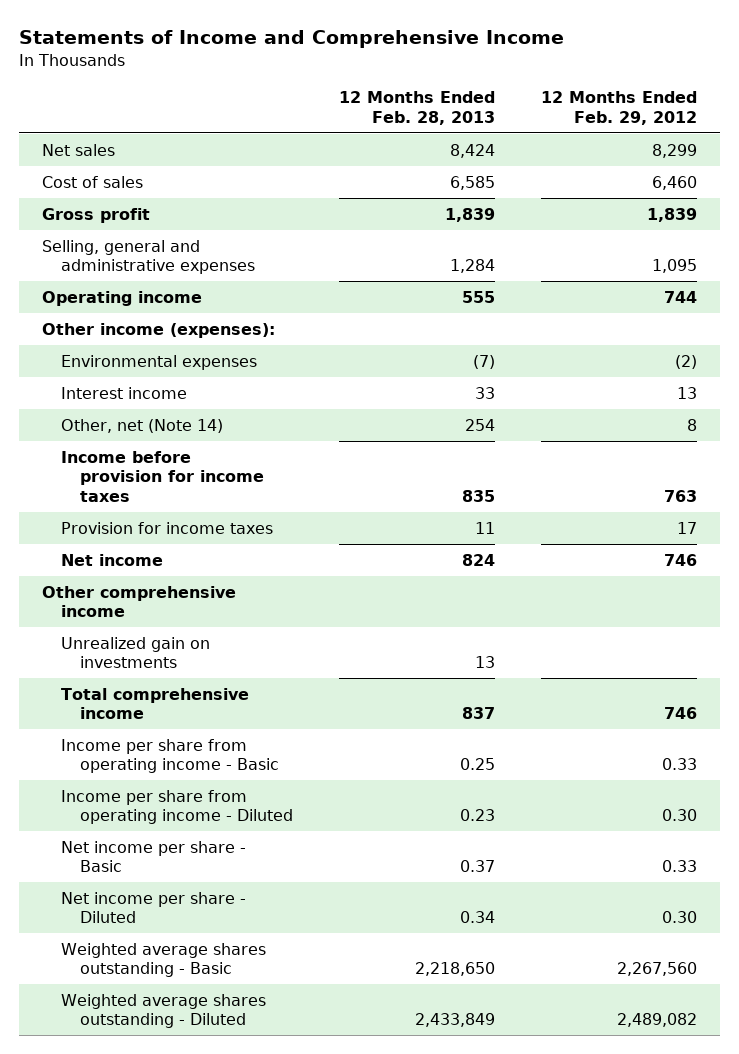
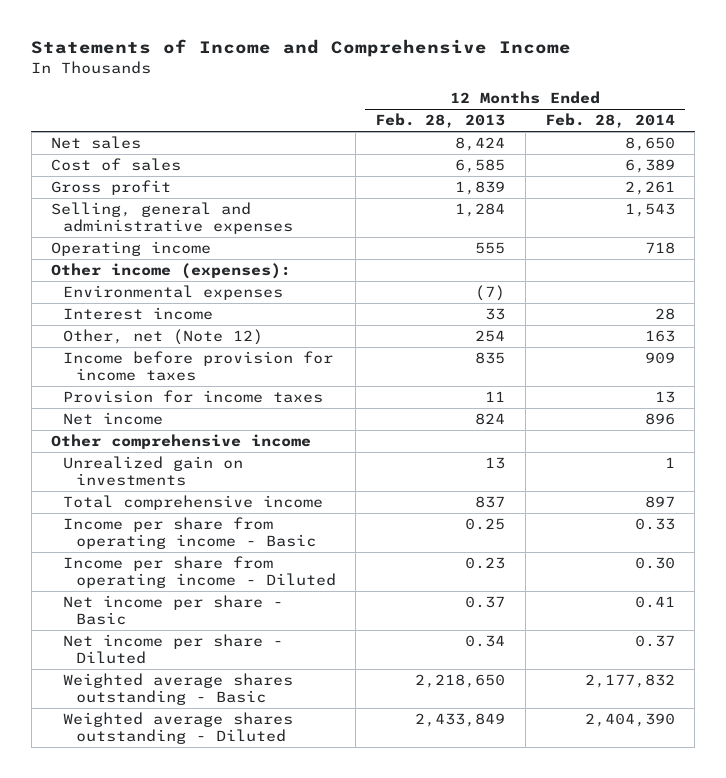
[540,91,697,125] 12 Months Ended Feb. 29, 2012 -> none
none -> [544,113,675,129] Feb. 28, 2014
[61,418,224,433] Other, net (Note 14) -> [63,329,264,346] Other, net (Note 12)

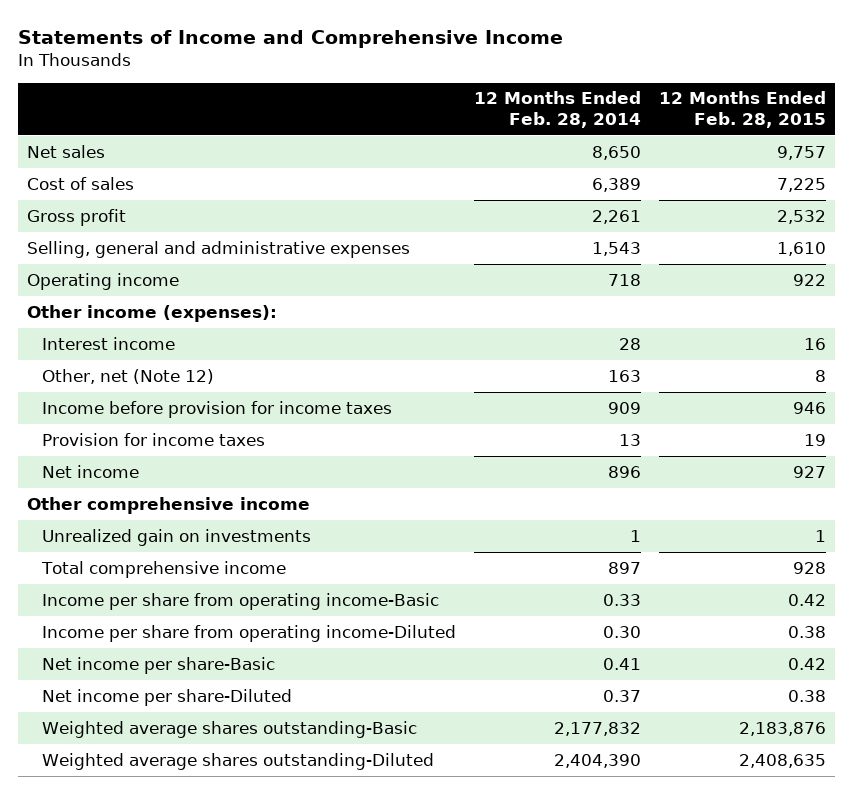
[375,113,506,129] Feb. 28, 2013 -> none
none -> [658,91,826,129] 12 Months Ended Feb. 28, 2015
[63,285,284,301] Environmental expenses -> none
[63,517,316,550] Income per share from operating income - Basic -> [41,592,439,610] Income per share from operating income-Basic
[63,556,336,589] Income per share from operating income - Diluted -> [41,624,456,642] Income per share from operating income-Diluted
[63,595,284,626] Net income per share - Basic -> [41,656,275,674] Net income per share-Basic
[63,634,284,665] Net income per share - Diluted -> [41,688,292,706] Net income per share-Diluted
[63,673,294,706] Weighted average shares outstanding - Basic -> [41,720,417,738] Weighted average shares outstanding-Basic
[63,712,294,745] Weighted average shares outstanding - Diluted -> [41,752,434,770] Weighted average shares outstanding-Diluted

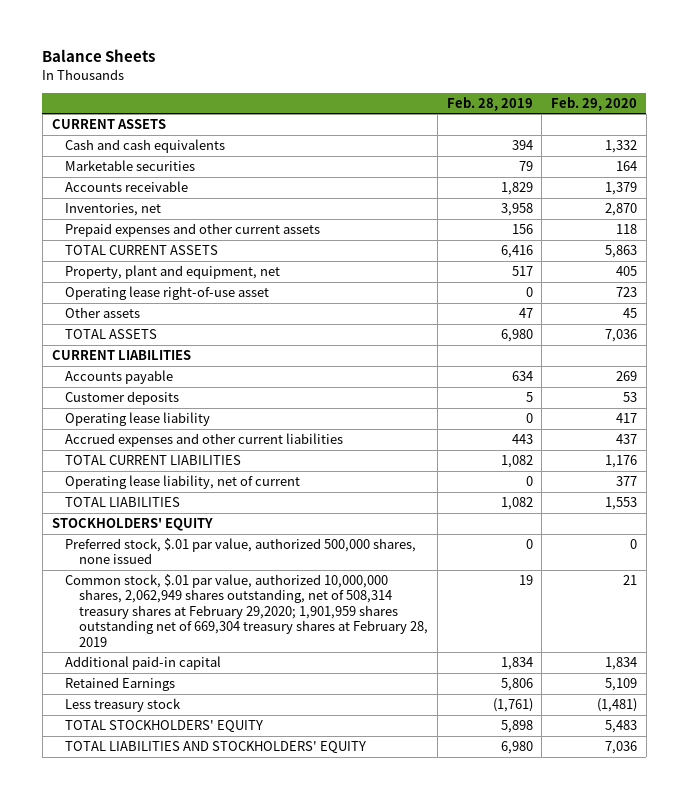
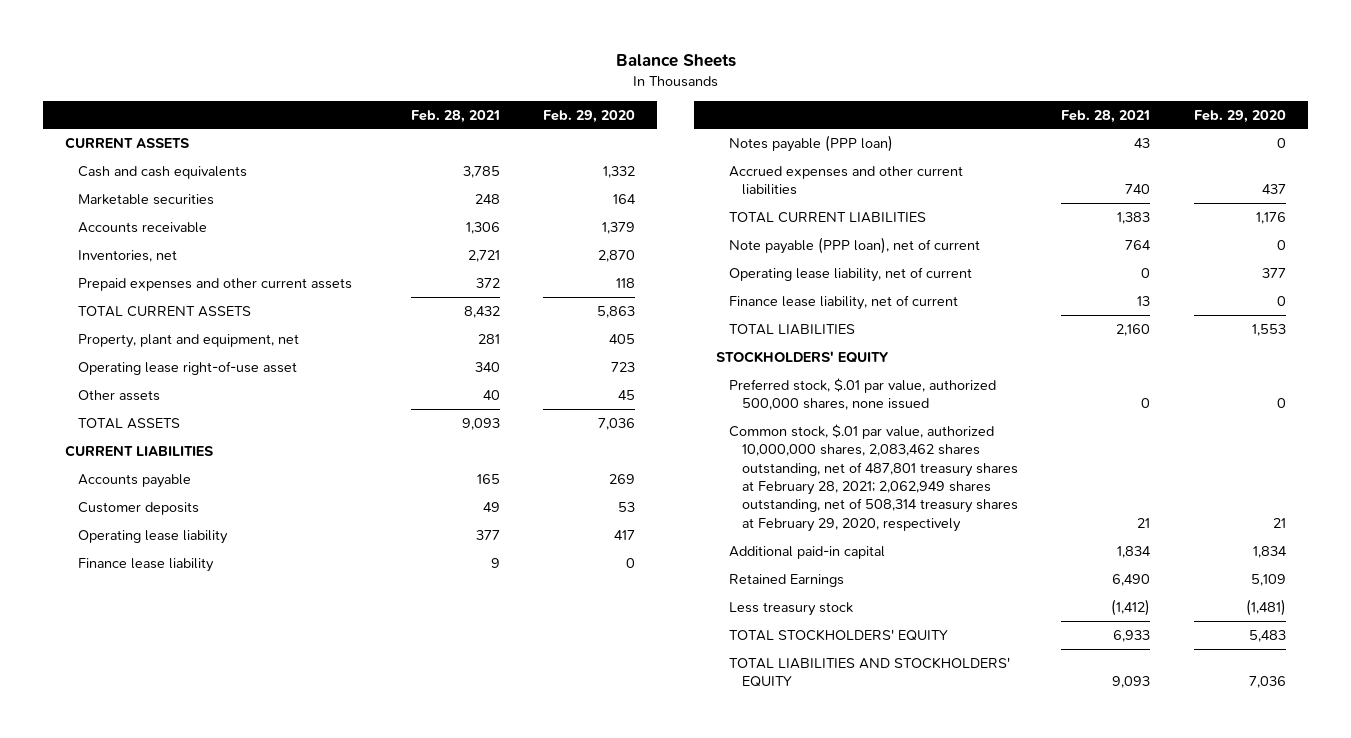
[446,96,533,111] Feb. 28, 2019 -> none
none -> [410,109,500,123] Feb. 28, 2021
none -> [77,557,214,572] Finance lease liability
none -> [728,134,893,152] Notes payable (PPP loan)
none -> [728,236,980,254] Note payable (PPP loan), net of current
none -> [728,294,958,310] Finance lease liability, net of current
[65,573,429,647] Common stock, $.01 par value, authorized 10,000,000 shares, 2,062,949 shares outstanding, net of 508,314 treasury shares at February 29,2020; 1,901,959 shares outstanding net of 669,304 treasury shares at February 28, 2019 -> [728,423,1018,532] Common stock, $.01 par value, authorized 10,000,000 shares, 2,083,462 shares outstanding, net of 487,801 treasury shares at February 28, 2021; 2,062,949 shares outstanding, net of 508,314 treasury shares at February 29, 2020, respectively

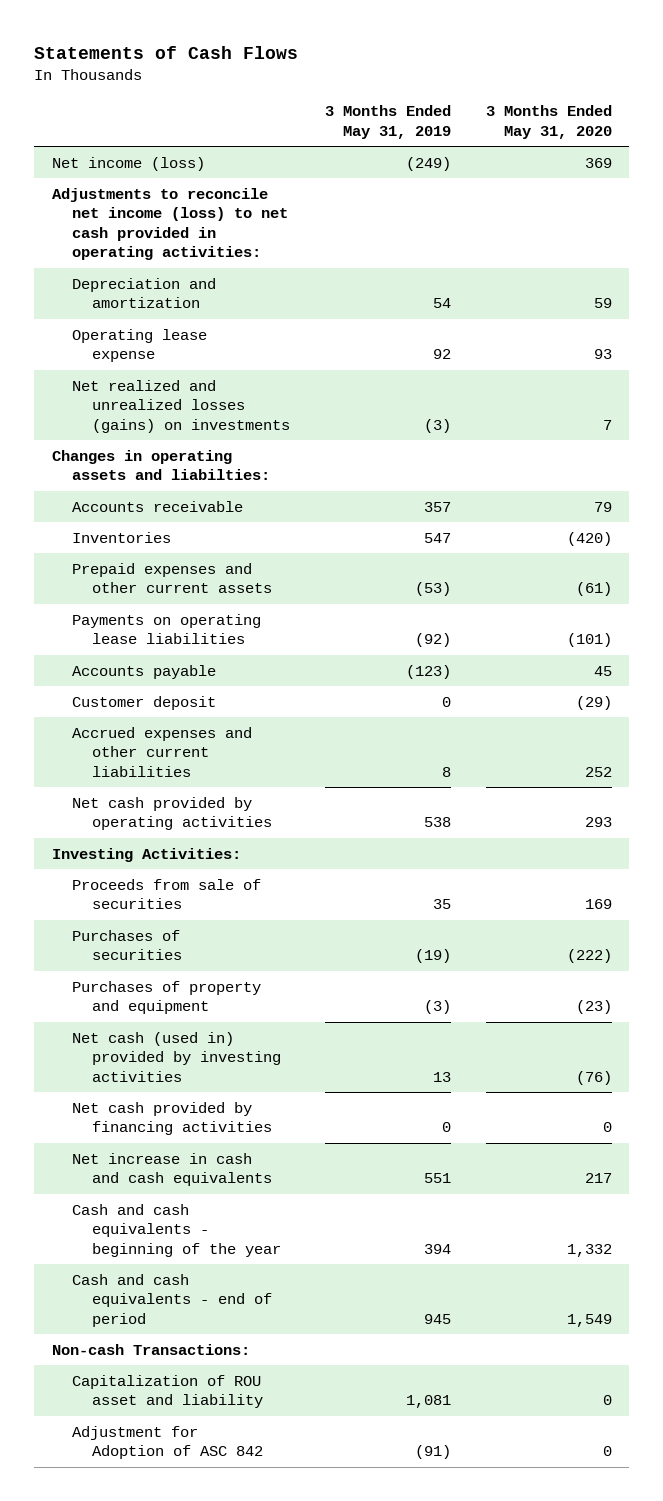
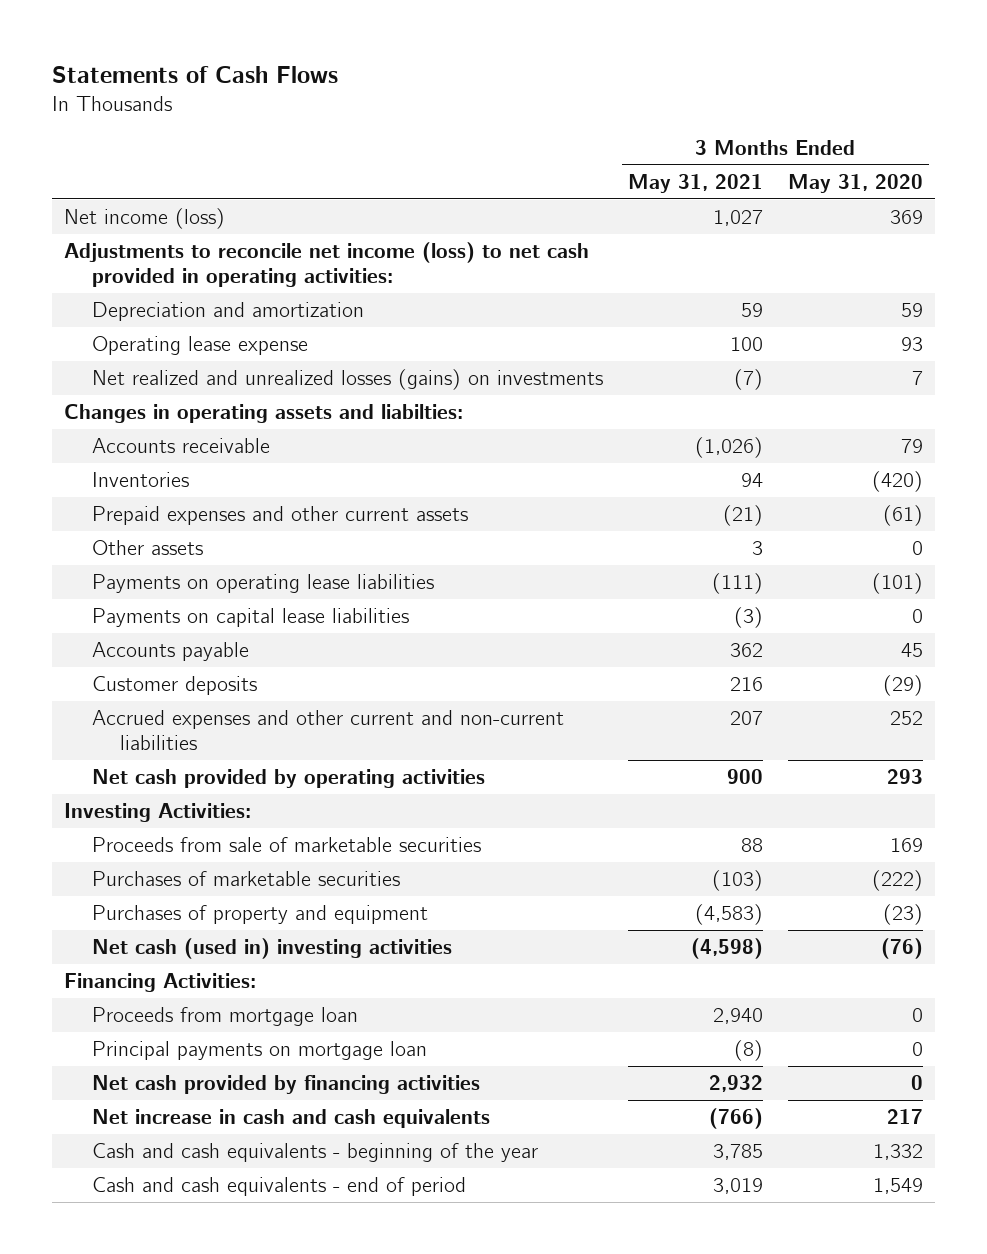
[325,105,452,139] 3 Months Ended May 31, 2019 -> none
none -> [628,173,764,193] May 31, 2021
none -> [92,539,204,555] Other assets
none -> [92,607,410,627] Payments on capital lease liabilities
[72,695,217,710] Customer deposit -> [92,675,258,695] Customer deposits
[72,726,253,777] Accrued expenses and other current liabilities -> [92,709,565,750] Accrued expenses and other current and non-current liabilities
[72,878,262,910] Proceeds from sale of securities -> [92,836,482,852] Proceeds from sale of marketable securities
[72,929,183,961] Purchases of securities -> [92,870,401,886] Purchases of marketable securities
[72,1031,282,1082] Net cash (used in) provided by investing activities -> [92,937,453,959] Net cash (used in) investing activities
none -> [64,972,257,992] Financing Activities:
none -> [92,1006,359,1026] Proceeds from mortgage loan
none -> [92,1040,428,1060] Principal payments on mortgage loan
[51,1343,250,1355] Non-cash Transactions: -> none
[72,1374,264,1409] Capitalization of ROU asset and liability -> none
[72,1425,264,1460] Adjustment for Adoption of ASC 842 -> none

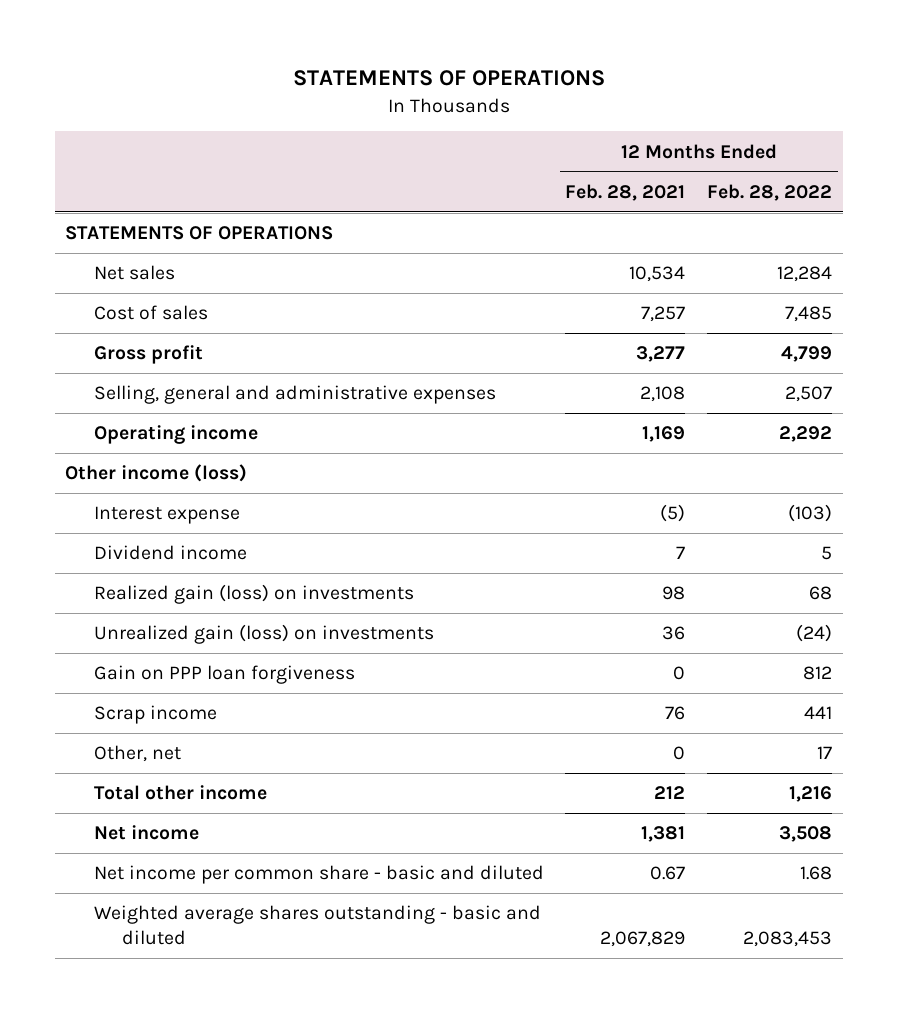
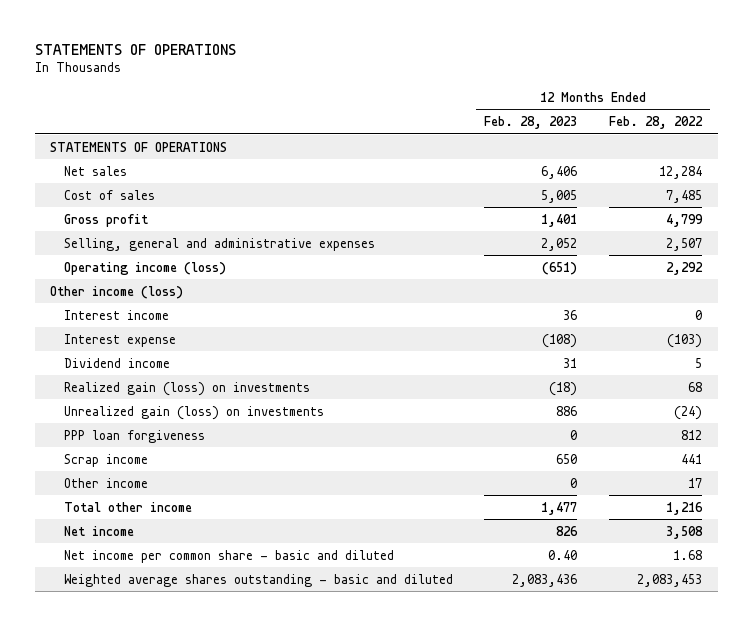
[565,183,686,201] Feb. 28, 2021 -> none
none -> [484,115,578,129] Feb. 28, 2023
[93,425,258,445] Operating income -> [63,261,226,275] Operating income (loss)
none -> [63,309,169,320] Interest income
[93,665,355,685] Gain on PPP loan forgiveness -> [63,429,205,443] PPP loan forgiveness
[93,745,181,763] Other, net -> [63,477,148,488] Other income

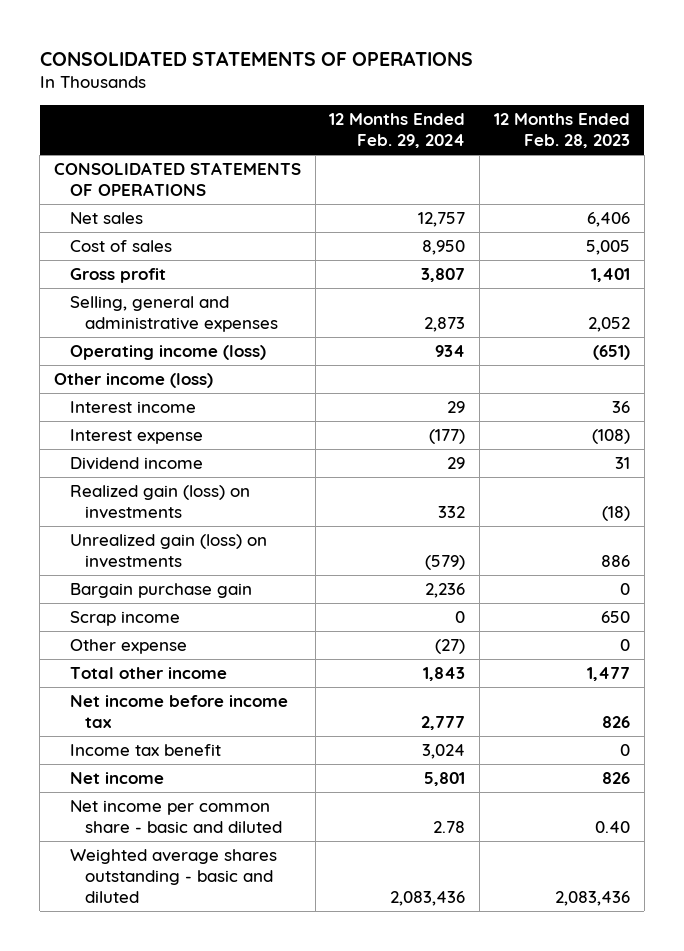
[34,43,236,55] STATEMENTS OF OPERATIONS -> [39,50,473,66] CONSOLIDATED STATEMENTS OF OPERATIONS
[609,115,704,129] Feb. 28, 2022 -> none
none -> [329,113,466,149] 12 Months Ended Feb. 29, 2024
[50,141,228,152] STATEMENTS OF OPERATIONS -> [53,162,301,197] CONSOLIDATED STATEMENTS OF OPERATIONS
[63,429,205,443] PPP loan forgiveness -> none
none -> [69,583,252,599] Bargain purchase gain
[63,477,148,488] Other income -> [69,639,187,655] Other expense
none -> [69,695,288,729] Net income before income tax
none -> [69,744,221,757] Income tax benefit

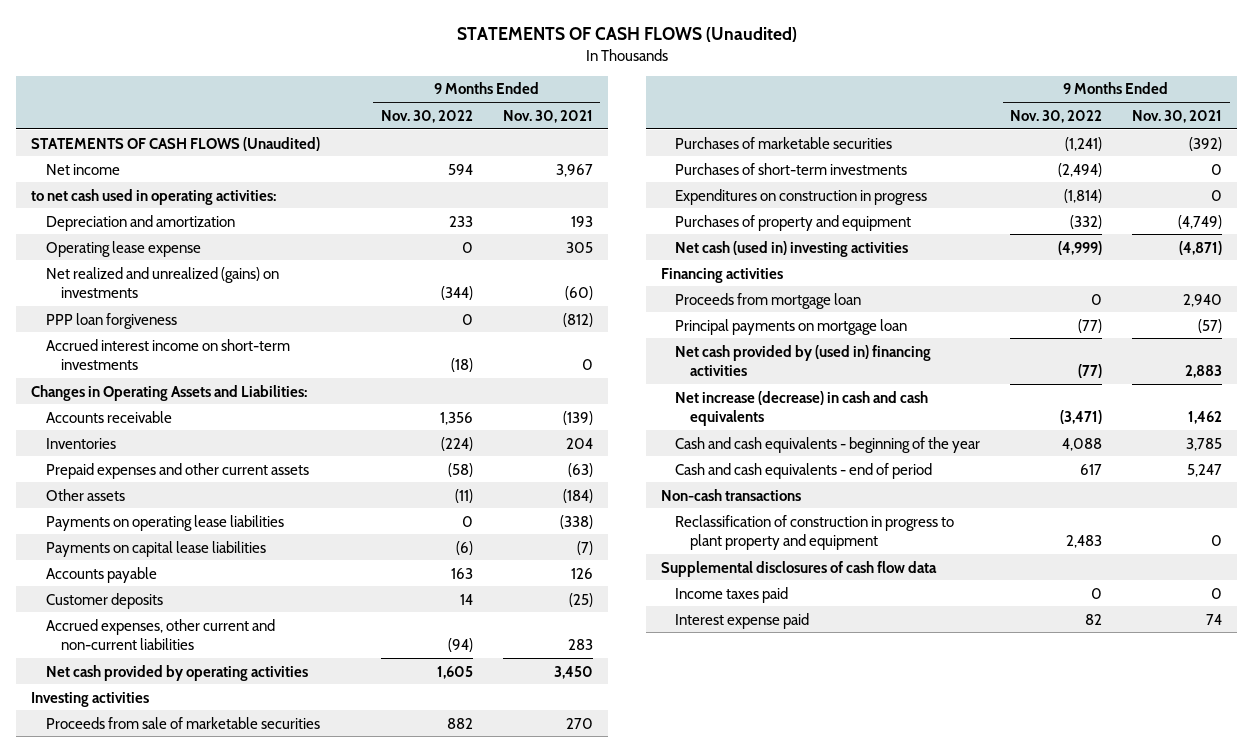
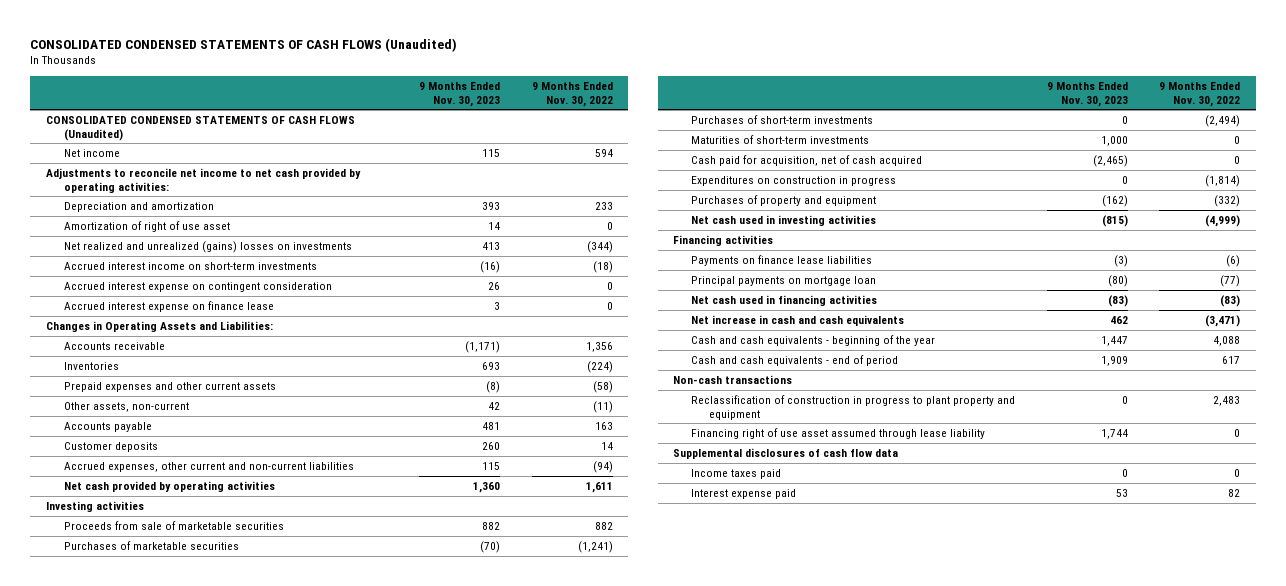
[456,27,797,43] STATEMENTS OF CASH FLOWS (Unaudited) -> [30,37,458,52] CONSOLIDATED CONDENSED STATEMENTS OF CASH FLOWS (Unaudited)
[502,109,593,123] Nov. 30, 2021 -> none
none -> [419,81,501,107] 9 Months Ended Nov. 30, 2023
[31,136,321,151] STATEMENTS OF CASH FLOWS (Unaudited) -> [46,115,356,141] CONSOLIDATED CONDENSED STATEMENTS OF CASH FLOWS (Unaudited)
[31,188,277,205] to net cash used in operating activities: -> none
none -> [46,167,362,193] Adjustments to reconcile net income to net cash provided by operating activities:
[46,240,202,257] Operating lease expense -> none
[46,312,178,329] PPP loan forgiveness -> none
none -> [63,220,230,232] Amortization of right of use asset
[46,266,280,298] Net realized and unrealized (gains) on investments -> [63,240,352,253] Net realized and unrealized (gains) losses on investments
none -> [63,281,332,292] Accrued interest expense on contingent consideration
none -> [63,300,274,312] Accrued interest expense on finance lease
[46,514,285,531] Payments on operating lease liabilities -> none
[46,540,267,557] Payments on capital lease liabilities -> none
[46,488,126,501] Other assets -> [63,401,189,412] Other assets, non-current
[436,665,473,679] 1,605 -> [585,481,613,493] 1,611
none -> [691,134,870,144] Maturities of short-term investments
none -> [691,154,923,166] Cash paid for acquisition, net of cash acquired
[675,240,909,257] Net cash (used in) investing activities -> [691,214,877,226] Net cash used in investing activities
[675,292,862,309] Proceeds from mortgage loan -> none
none -> [691,254,873,266] Payments on finance lease liabilities
[675,344,932,376] Net cash provided by (used in) financing activities -> [691,294,878,306] Net cash used in financing activities
[1078,363,1103,378] (77) -> [1219,294,1240,307] (83)
[675,390,929,426] Net increase (decrease) in cash and cash equivalents -> [691,314,905,326] Net increase in cash and cash equivalents
none -> [691,427,986,439] Financing right of use asset assumed through lease liability

